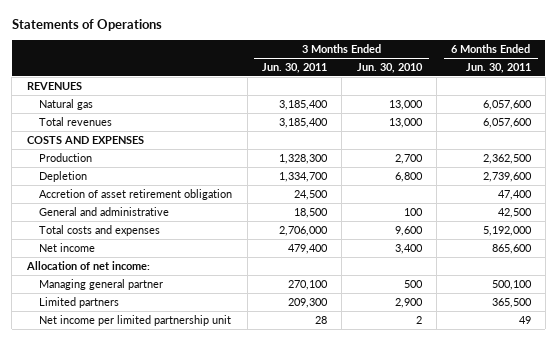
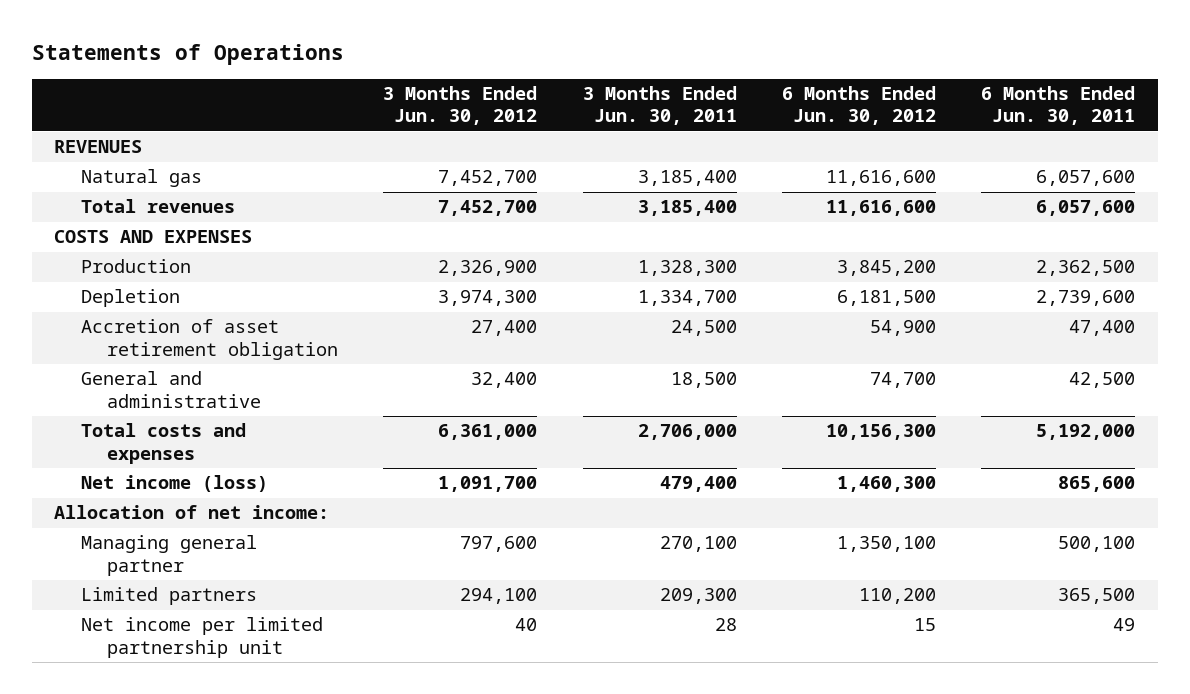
[356,63,423,74] Jun. 30, 2010 -> none
none -> [383,86,538,126] 3 Months Ended Jun. 30, 2012
none -> [782,86,937,126] 6 Months Ended Jun. 30, 2012
[39,242,96,252] Net income -> [80,475,268,493] Net income (loss)

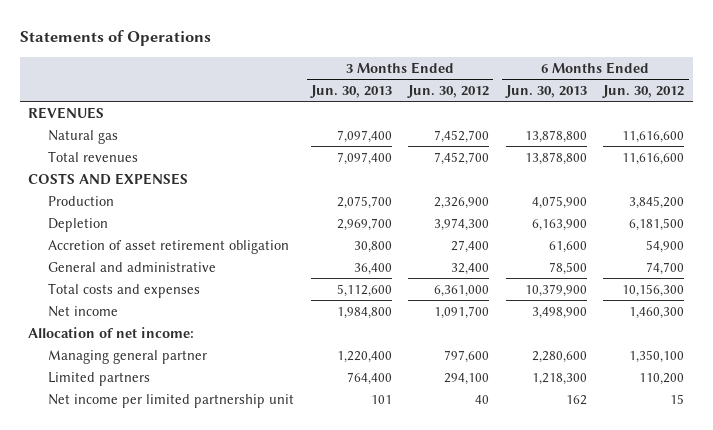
[582,86,737,126] 3 Months Ended Jun. 30, 2011 -> none
[981,86,1136,126] 6 Months Ended Jun. 30, 2011 -> none
none -> [309,84,392,98] Jun. 30, 2013
none -> [504,84,587,98] Jun. 30, 2013
[80,475,268,493] Net income (loss) -> [48,305,119,317] Net income

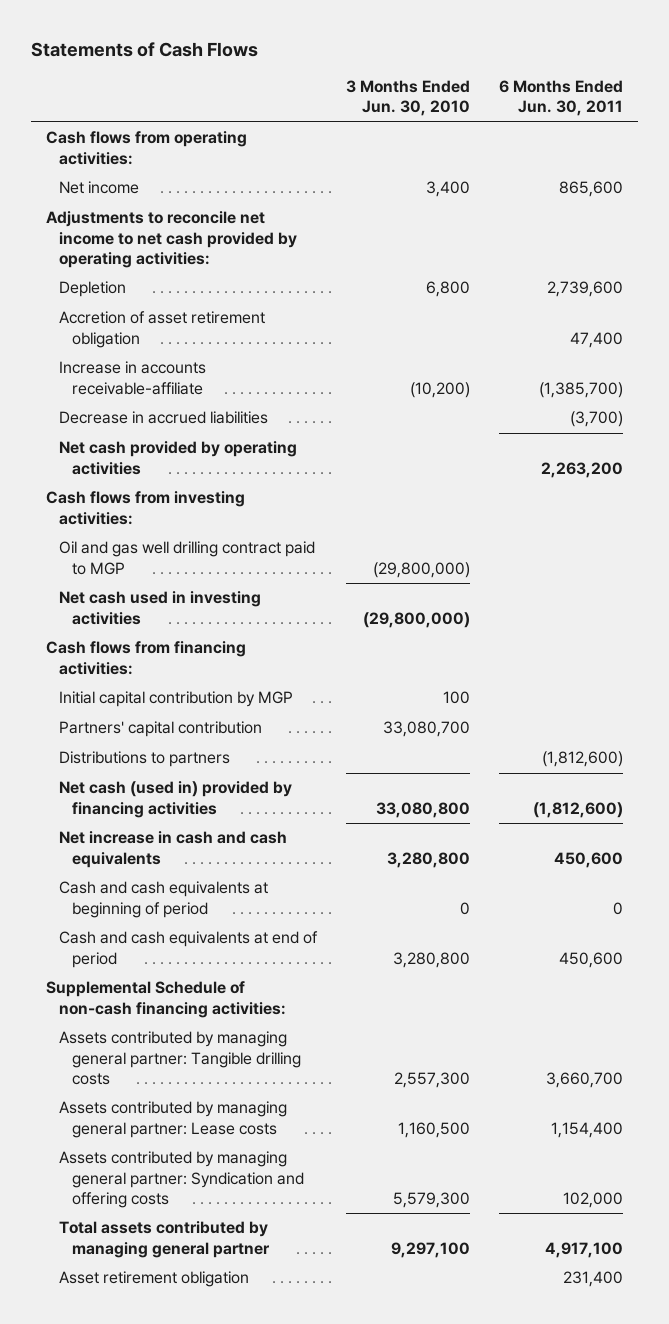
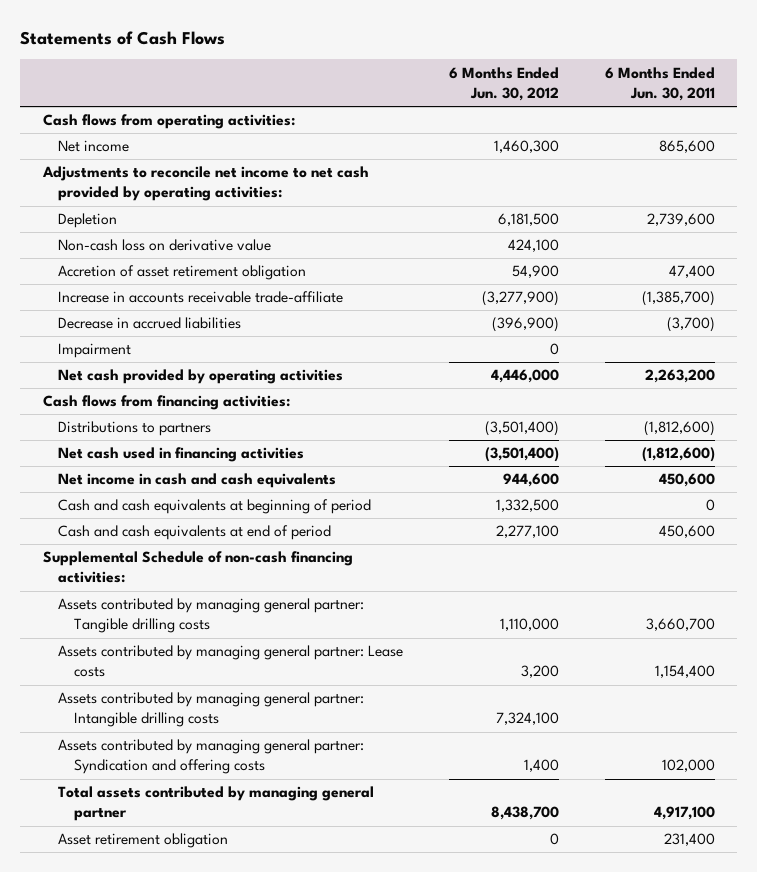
[346,80,471,117] 3 Months Ended Jun. 30, 2010 -> none
none -> [448,66,559,101] 6 Months Ended Jun. 30, 2012
none -> [58,239,272,252] Non-cash loss on derivative value
[58,361,206,395] Increase in accounts receivable-affiliate -> [58,291,344,304] Increase in accounts receivable trade-affiliate
none -> [58,343,132,359] Impairment
[45,491,245,525] Cash flows from investing activities: -> none
[58,541,315,575] Oil and gas well drilling contract paid to MGP -> none
[58,591,261,625] Net cash used in investing activities -> none
[58,691,293,708] Initial capital contribution by MGP -> none
[58,721,262,738] Partners' capital contribution -> none
[58,781,292,818] Net cash (used in) provided by financing activities -> [58,447,305,463] Net cash used in financing activities
[58,831,287,868] Net increase in cash and cash equivalents -> [58,473,337,489] Net income in cash and cash equivalents
none -> [58,692,365,728] Assets contributed by managing general partner: Intangible drilling costs

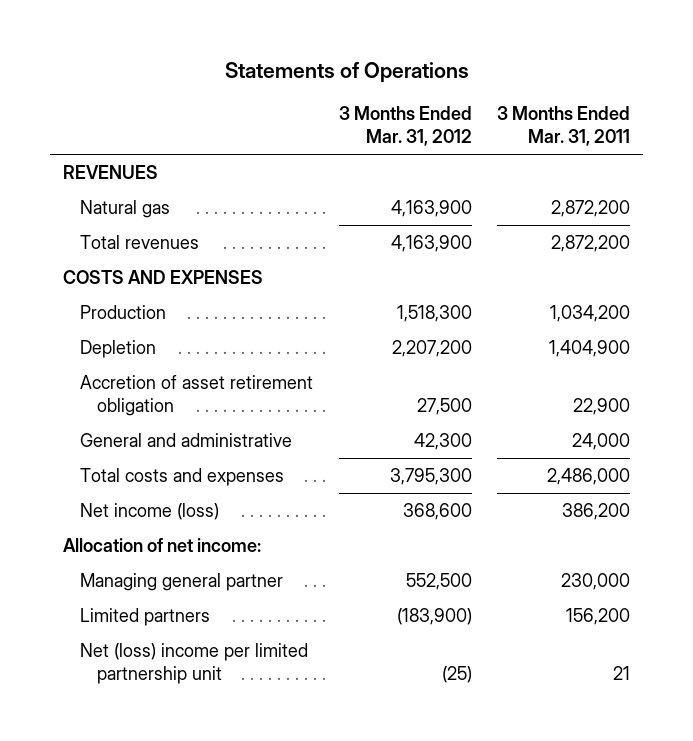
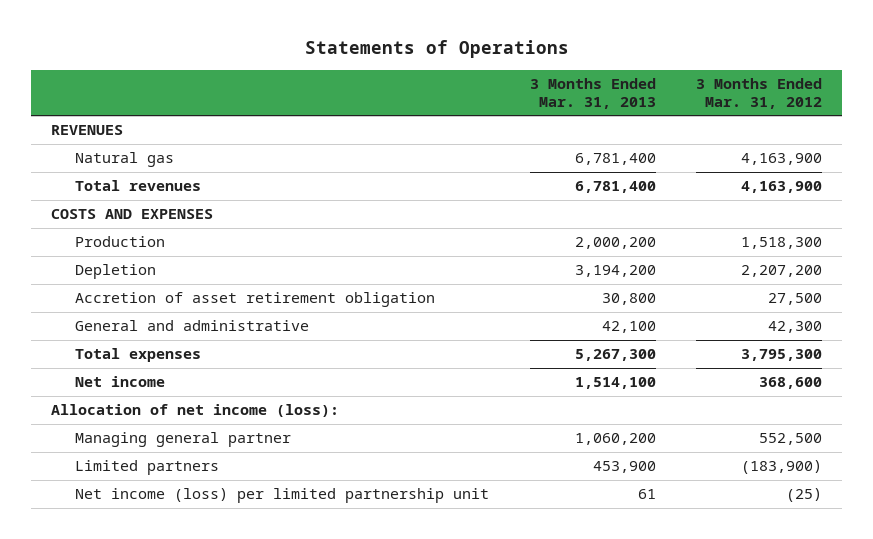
[497,106,631,147] 3 Months Ended Mar. 31, 2011 -> none
none -> [529,78,656,109] 3 Months Ended Mar. 31, 2013
[80,467,285,486] Total costs and expenses -> [75,348,202,363] Total expenses
[80,502,220,520] Net income (loss) -> [75,376,166,388] Net income
[62,537,261,552] Allocation of net income: -> [51,404,340,418] Allocation of net income (loss):
[80,642,309,685] Net (loss) income per limited partnership unit -> [75,488,490,504] Net income (loss) per limited partnership unit

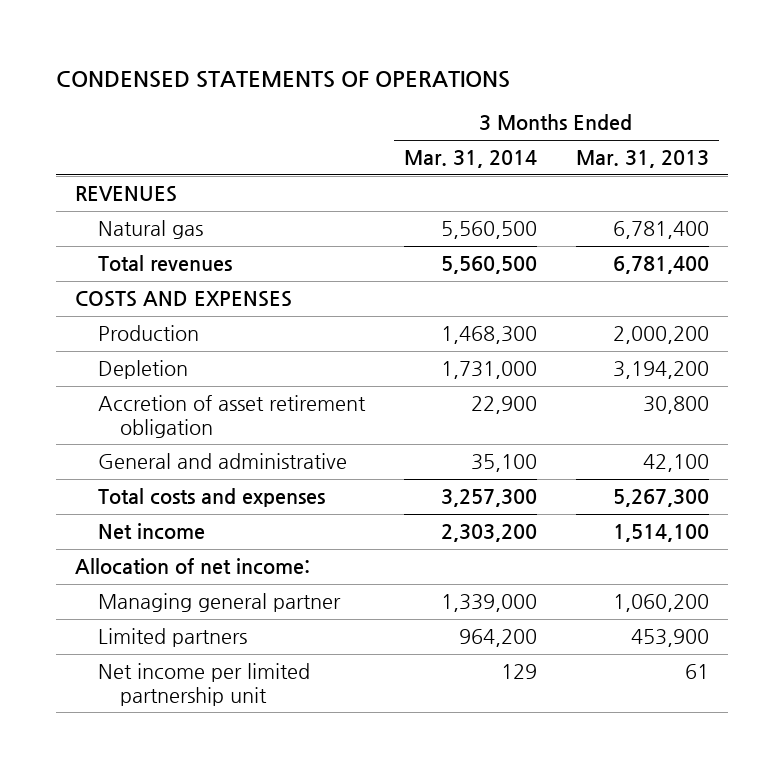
[304,40,569,59] Statements of Operations -> [55,70,510,88] CONDENSED STATEMENTS OF OPERATIONS
[696,78,823,109] 3 Months Ended Mar. 31, 2012 -> none
none -> [403,150,537,169] Mar. 31, 2014
[75,348,202,363] Total expenses -> [97,488,325,508] Total costs and expenses
[51,404,340,418] Allocation of net income (loss): -> [75,558,311,576] Allocation of net income:
[75,488,490,504] Net income (loss) per limited partnership unit -> [97,663,310,706] Net income per limited partnership unit

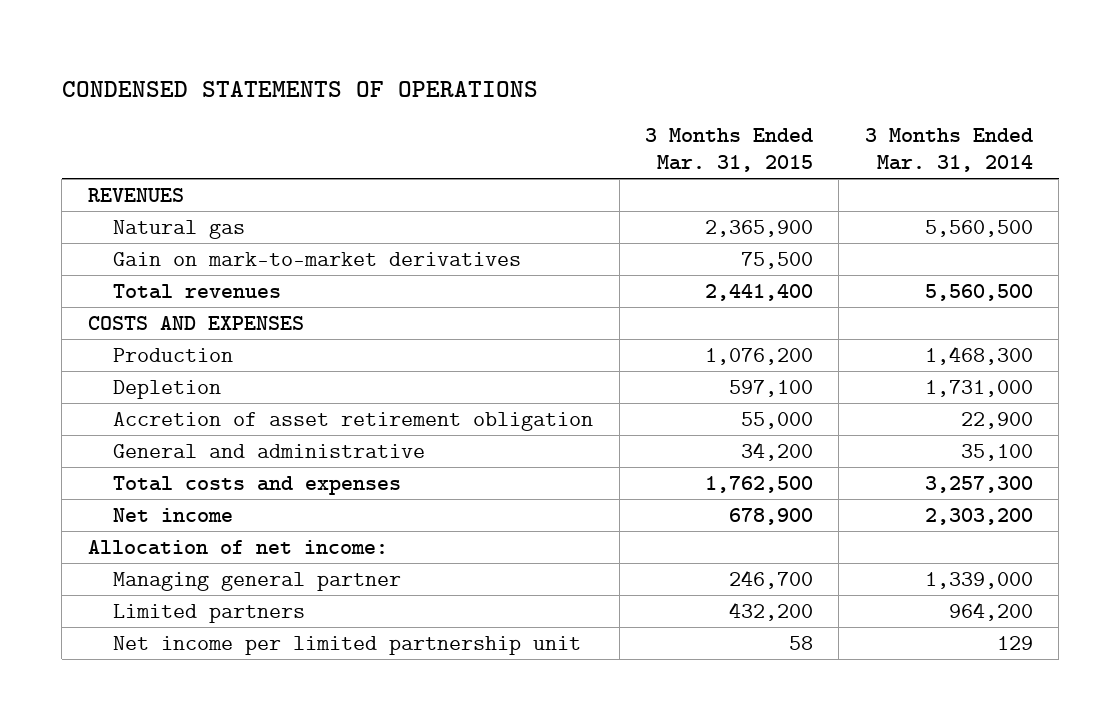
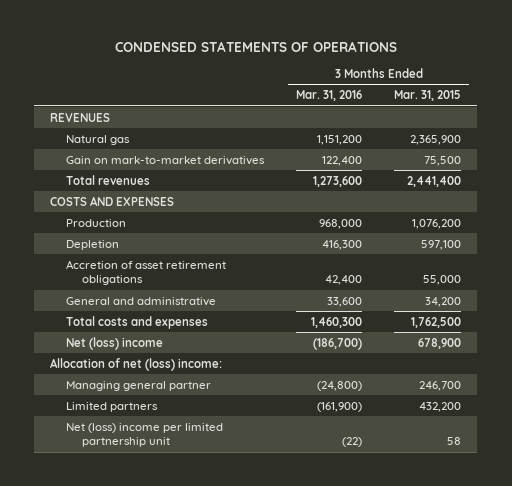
[864,128,1033,172] 3 Months Ended Mar. 31, 2014 -> none
none -> [296,90,363,102] Mar. 31, 2016
[113,412,594,432] Accretion of asset retirement obligation -> [66,259,227,286] Accretion of asset retirement obligations
[113,508,234,523] Net income -> [66,336,164,350] Net (loss) income
[87,540,388,556] Allocation of net income: -> [50,357,223,371] Allocation of net (loss) income:
[113,636,582,656] Net income per limited partnership unit -> [66,422,224,448] Net (loss) income per limited partnership unit

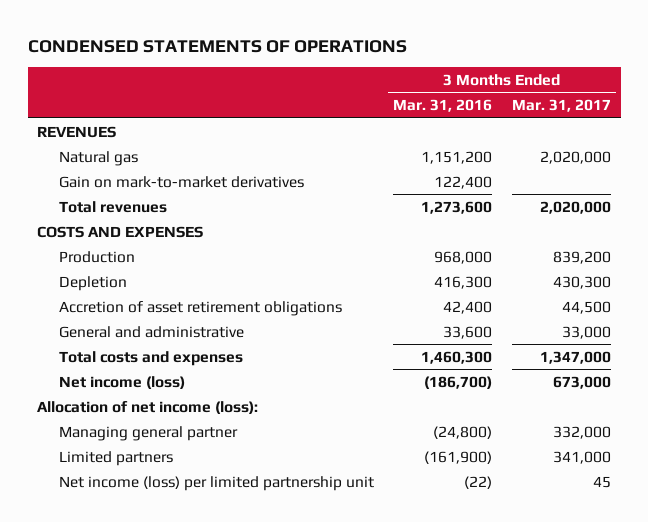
[394,90,462,102] Mar. 31, 2015 -> none
none -> [511,99,611,113] Mar. 31, 2017
[66,336,164,350] Net (loss) income -> [58,375,185,389] Net income (loss)
[50,357,223,371] Allocation of net (loss) income: -> [37,400,259,414] Allocation of net income (loss):
[66,422,224,448] Net (loss) income per limited partnership unit -> [58,475,374,491] Net income (loss) per limited partnership unit

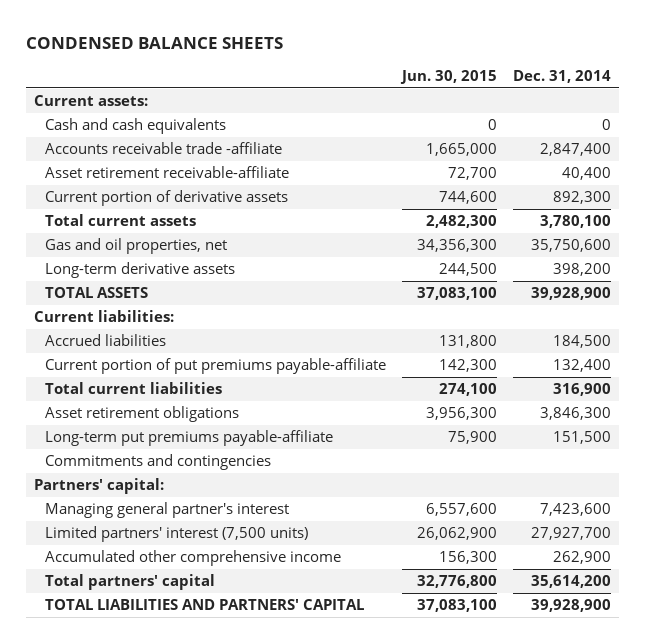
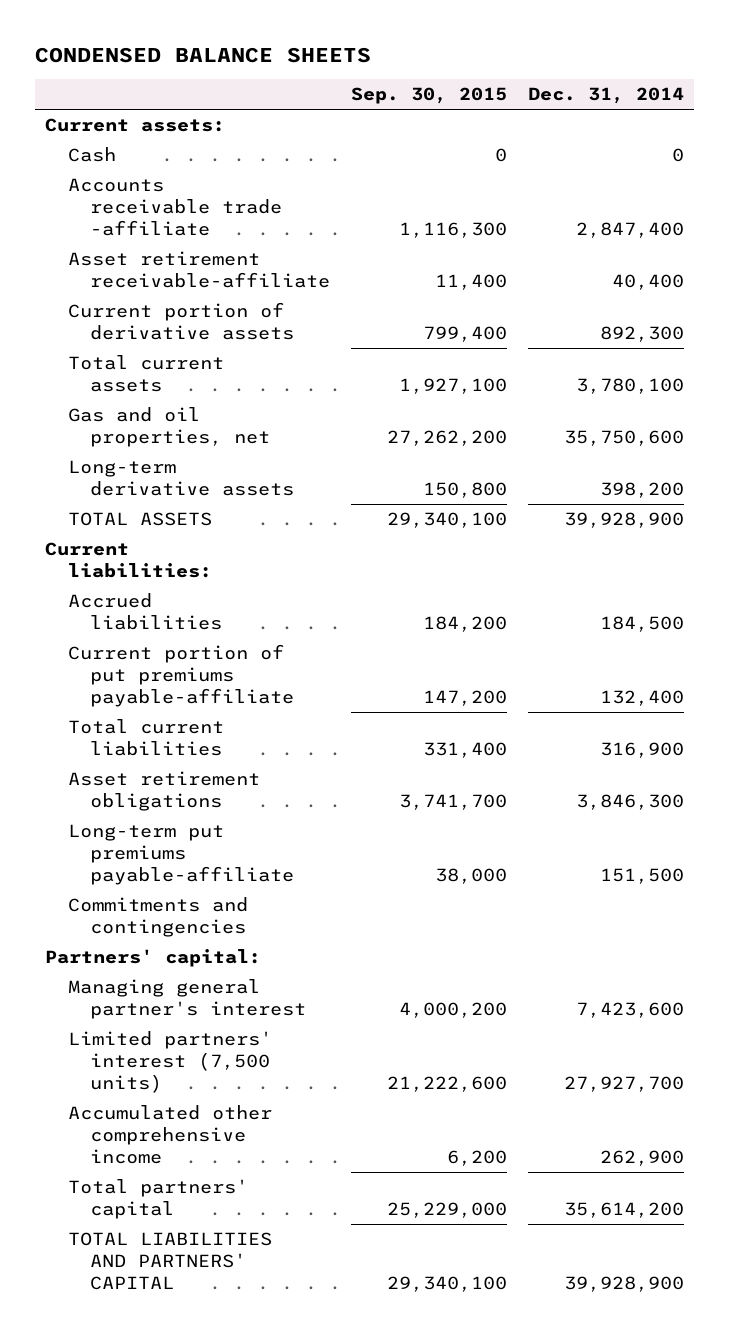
[399,69,497,84] Jun. 30, 2015 -> none
none -> [351,87,508,105] Sep. 30, 2015
[44,118,226,135] Cash and cash equivalents -> [67,147,116,163] Cash

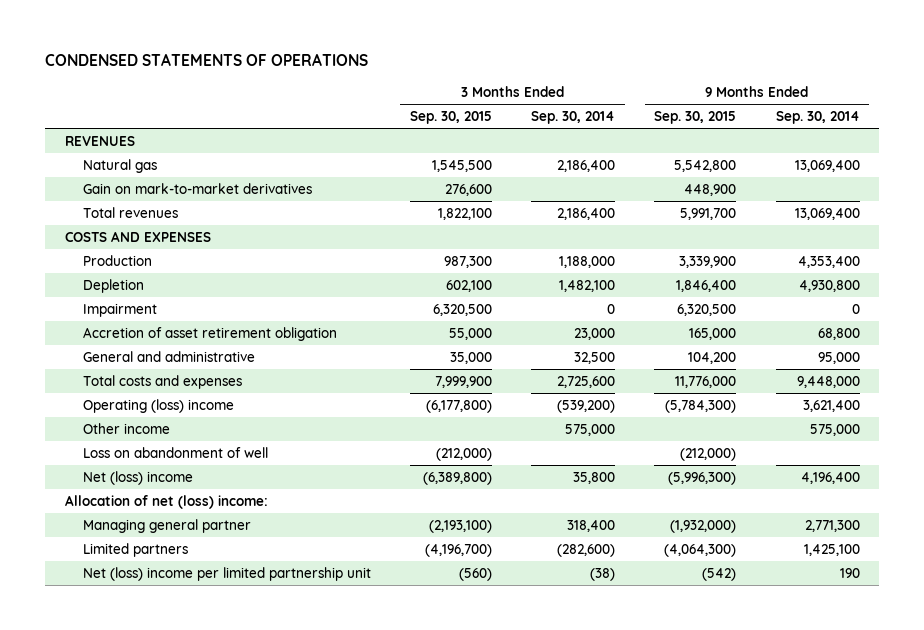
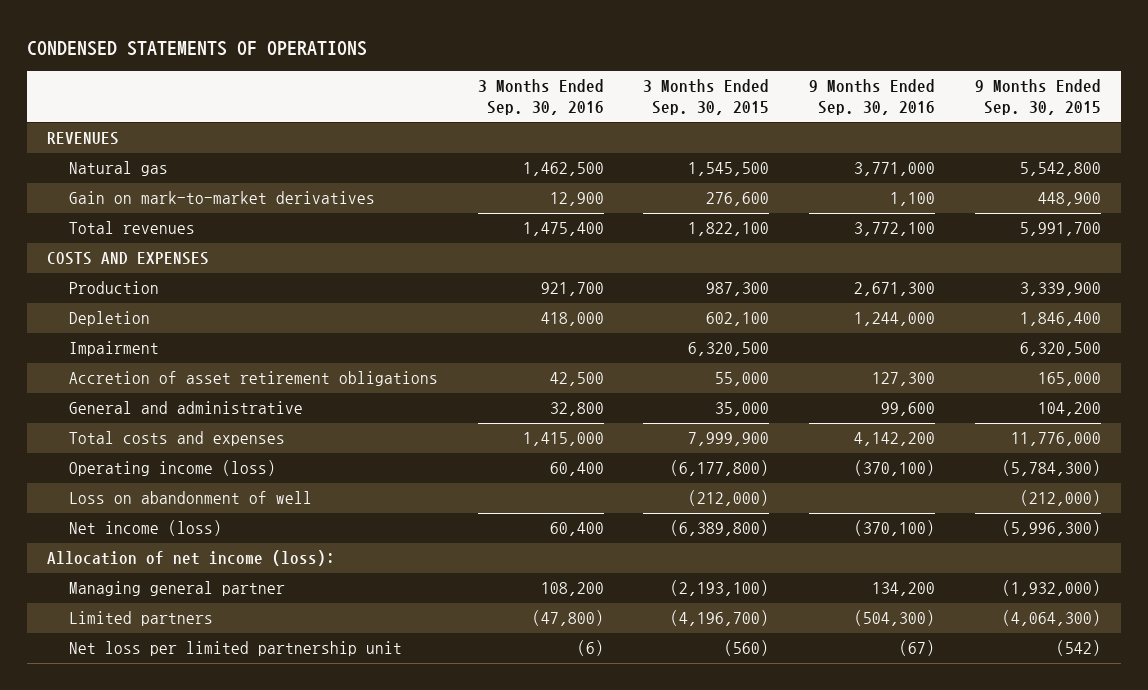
[531,110,616,124] Sep. 30, 2014 -> none
[775,110,860,124] Sep. 30, 2014 -> none
none -> [477,78,604,116] 3 Months Ended Sep. 30, 2016
none -> [809,78,936,116] 9 Months Ended Sep. 30, 2016
[82,326,337,341] Accretion of asset retirement obligation -> [68,371,438,387] Accretion of asset retirement obligations
[82,422,170,434] Other income -> none
[82,398,234,413] Operating (loss) income -> [68,460,276,477] Operating income (loss)
[82,470,193,485] Net (loss) income -> [68,520,222,537] Net income (loss)
[64,494,268,509] Allocation of net (loss) income: -> [46,550,335,567] Allocation of net income (loss):
[82,566,371,581] Net (loss) income per limited partnership unit -> [68,641,402,657] Net loss per limited partnership unit

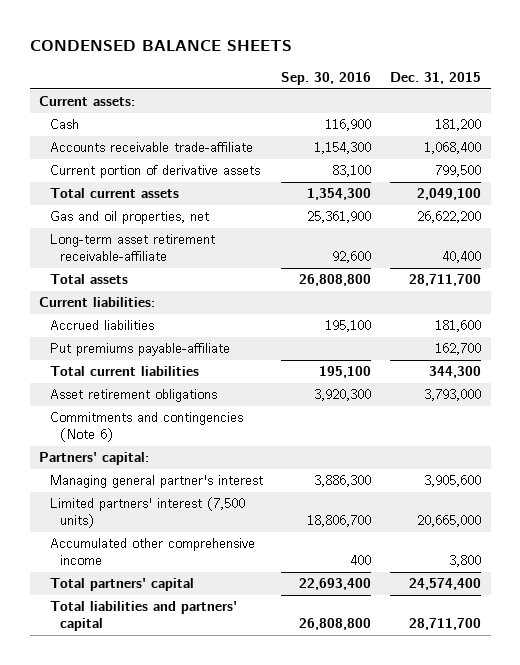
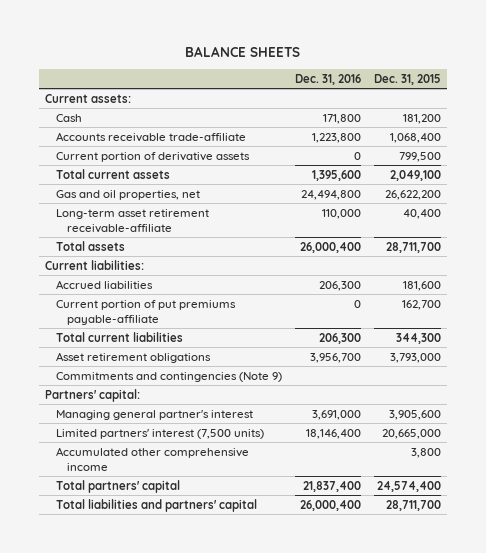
[29,40,292,52] CONDENSED BALANCE SHEETS -> [185,46,301,58] BALANCE SHEETS
[281,71,372,85] Sep. 30, 2016 -> none
none -> [294,73,361,85] Dec. 31, 2016
[49,343,230,357] Put premiums payable-affiliate -> [56,299,237,325] Current portion of put premiums payable-affiliate
[49,412,243,443] Commitments and contingencies (Note 6) -> [56,371,283,382] Commitments and contingencies (Note 9)

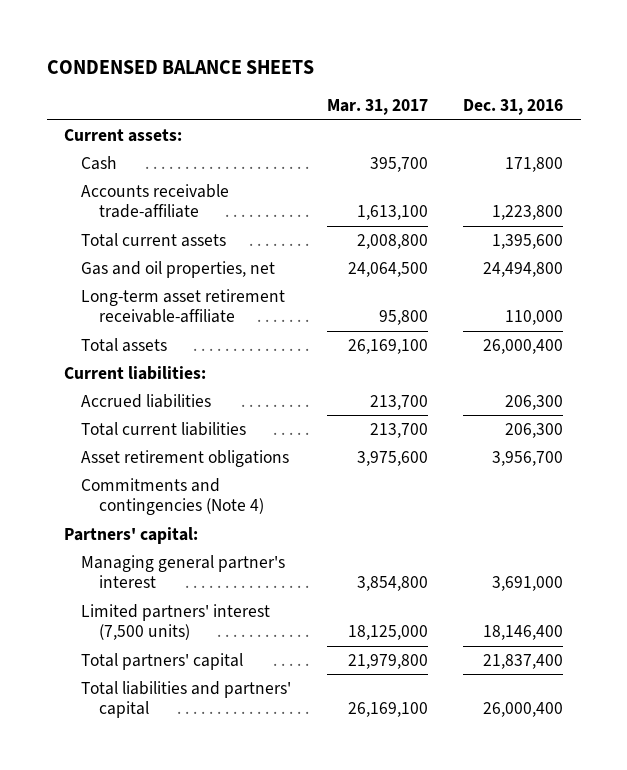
[185,46,301,58] BALANCE SHEETS -> [46,59,314,74] CONDENSED BALANCE SHEETS
[373,73,441,85] Dec. 31, 2015 -> none
none -> [326,99,428,116] Mar. 31, 2017
[56,151,251,162] Current portion of derivative assets -> none
[56,299,237,325] Current portion of put premiums payable-affiliate -> none
[56,371,283,382] Commitments and contingencies (Note 9) -> [81,477,264,516] Commitments and contingencies (Note 4)
[56,446,250,471] Accumulated other comprehensive income -> none

